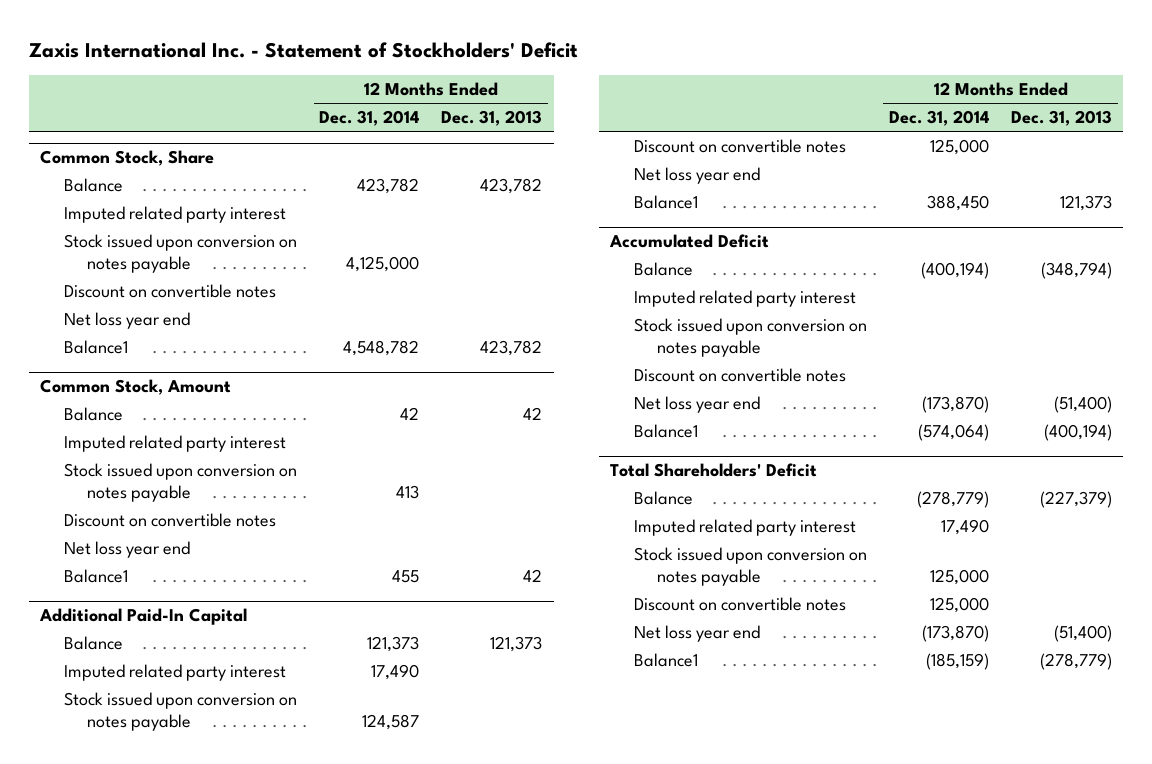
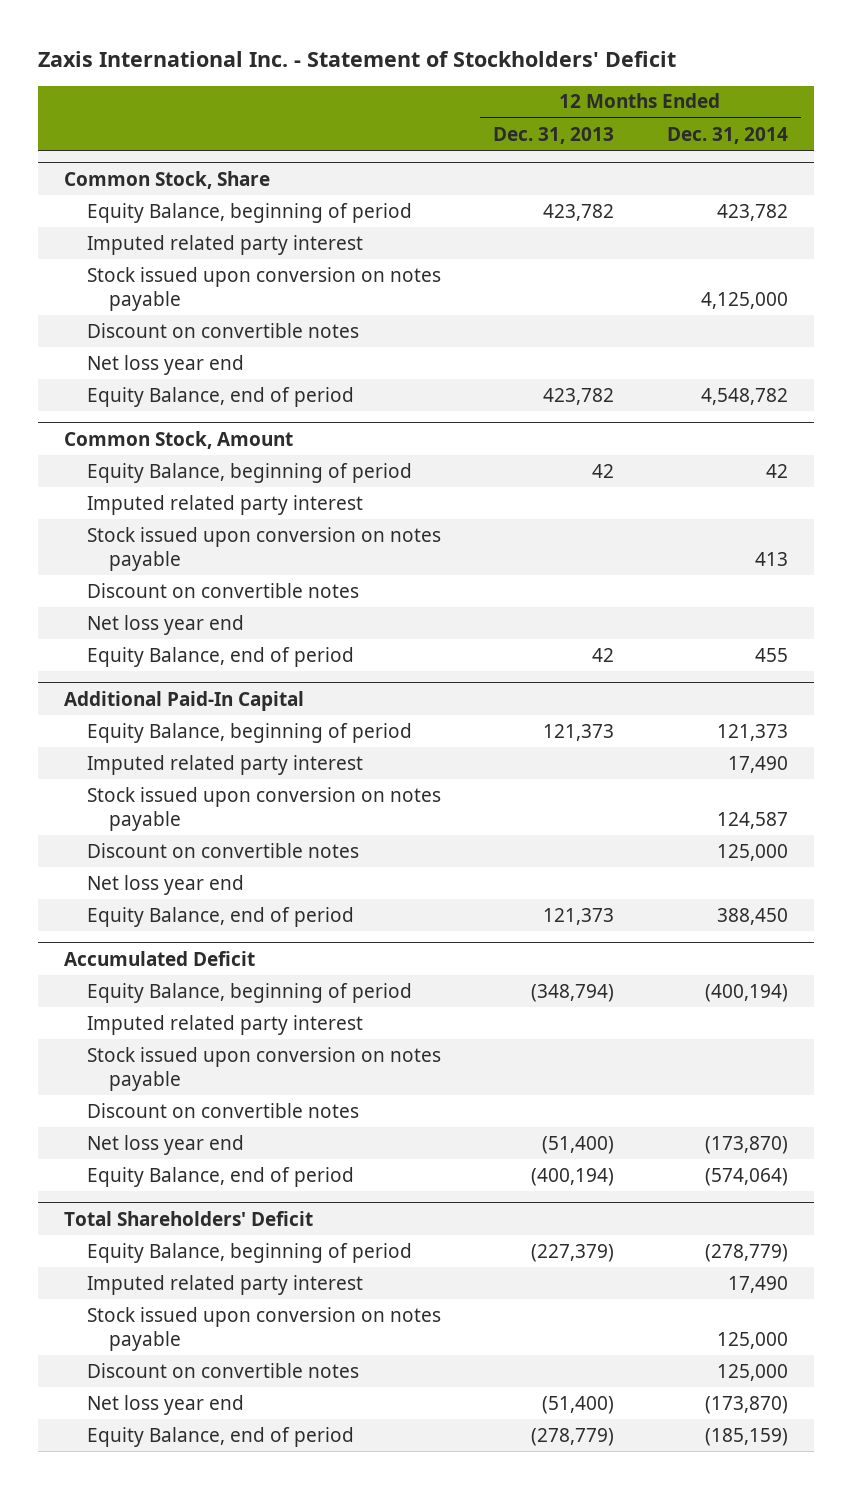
[63,177,123,192] Balance -> [86,202,412,223] Equity Balance, beginning of period
[63,339,128,354] Balance1 -> [86,386,354,407] Equity Balance, end of period
[63,406,123,421] Balance -> [86,462,412,483] Equity Balance, beginning of period
[63,568,128,583] Balance1 -> [86,646,354,667] Equity Balance, end of period
[63,635,123,650] Balance -> [86,722,412,743] Equity Balance, beginning of period
[633,194,698,209] Balance1 -> [86,906,354,927] Equity Balance, end of period
[633,261,693,276] Balance -> [86,982,412,1003] Equity Balance, beginning of period
[633,423,698,438] Balance1 -> [86,1166,354,1187] Equity Balance, end of period
[633,490,693,505] Balance -> [86,1242,412,1263] Equity Balance, beginning of period
[633,652,698,667] Balance1 -> [86,1426,354,1447] Equity Balance, end of period

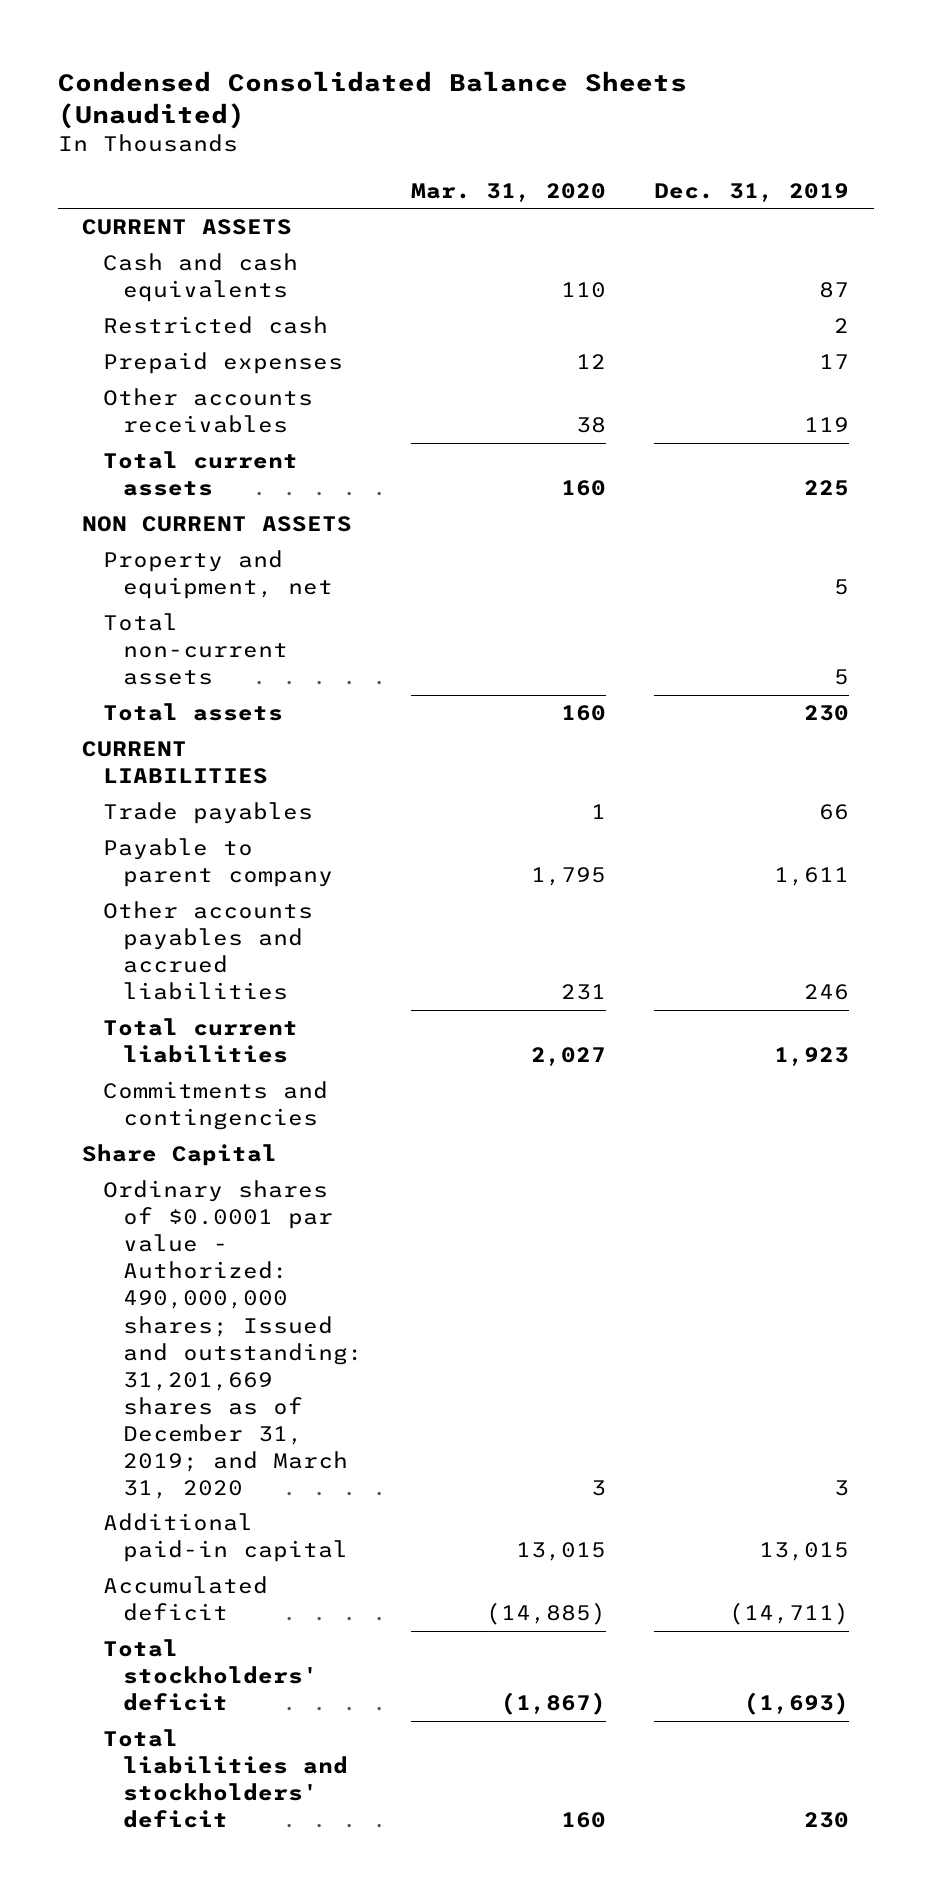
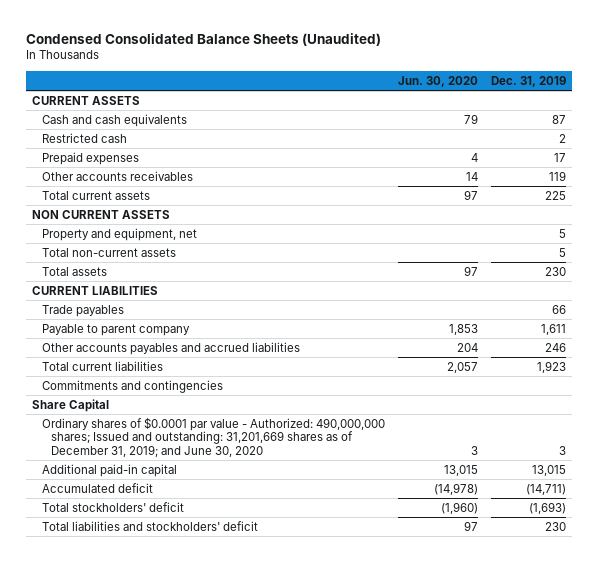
[411,182,607,202] Mar. 31, 2020 -> none
none -> [397,75,478,87] Jun. 30, 2020
[102,1180,364,1500] Ordinary shares of $0.0001 par value - Authorized: 490,000,000 shares; Issued and outstanding: 31,201,669 shares as of December 31, 2019; and March 31, 2020 -> [41,416,385,458] Ordinary shares of $0.0001 par value - Authorized: 490,000,000 shares; Issued and outstanding: 31,201,669 shares as of December 31, 2019; and June 30, 2020

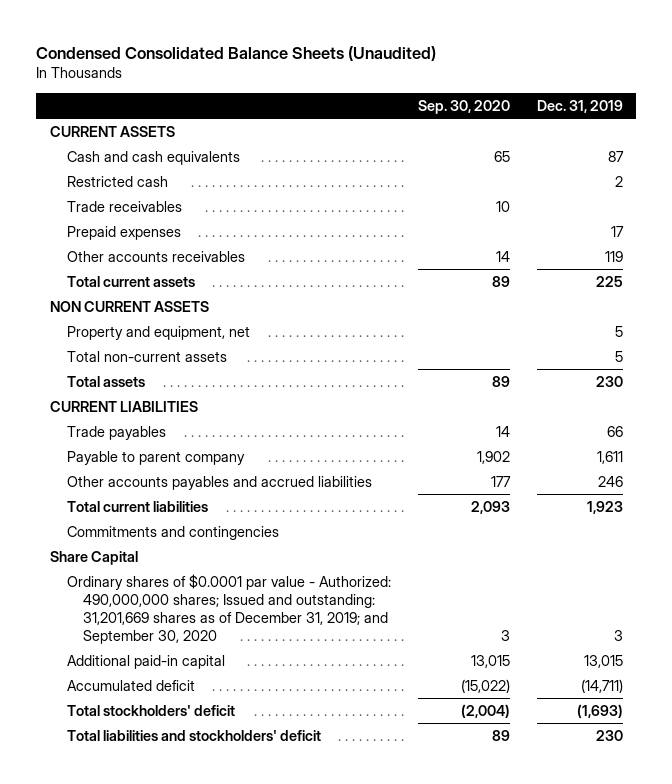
[397,75,478,87] Jun. 30, 2020 -> none
none -> [417,99,510,114] Sep. 30, 2020
none -> [66,201,182,213] Trade receivables
[41,416,385,458] Ordinary shares of $0.0001 par value - Authorized: 490,000,000 shares; Issued and outstanding: 31,201,669 shares as of December 31, 2019; and June 30, 2020 -> [66,574,391,644] Ordinary shares of $0.0001 par value - Authorized: 490,000,000 shares; Issued and outstanding: 31,201,669 shares as of December 31, 2019; and September 30, 2020

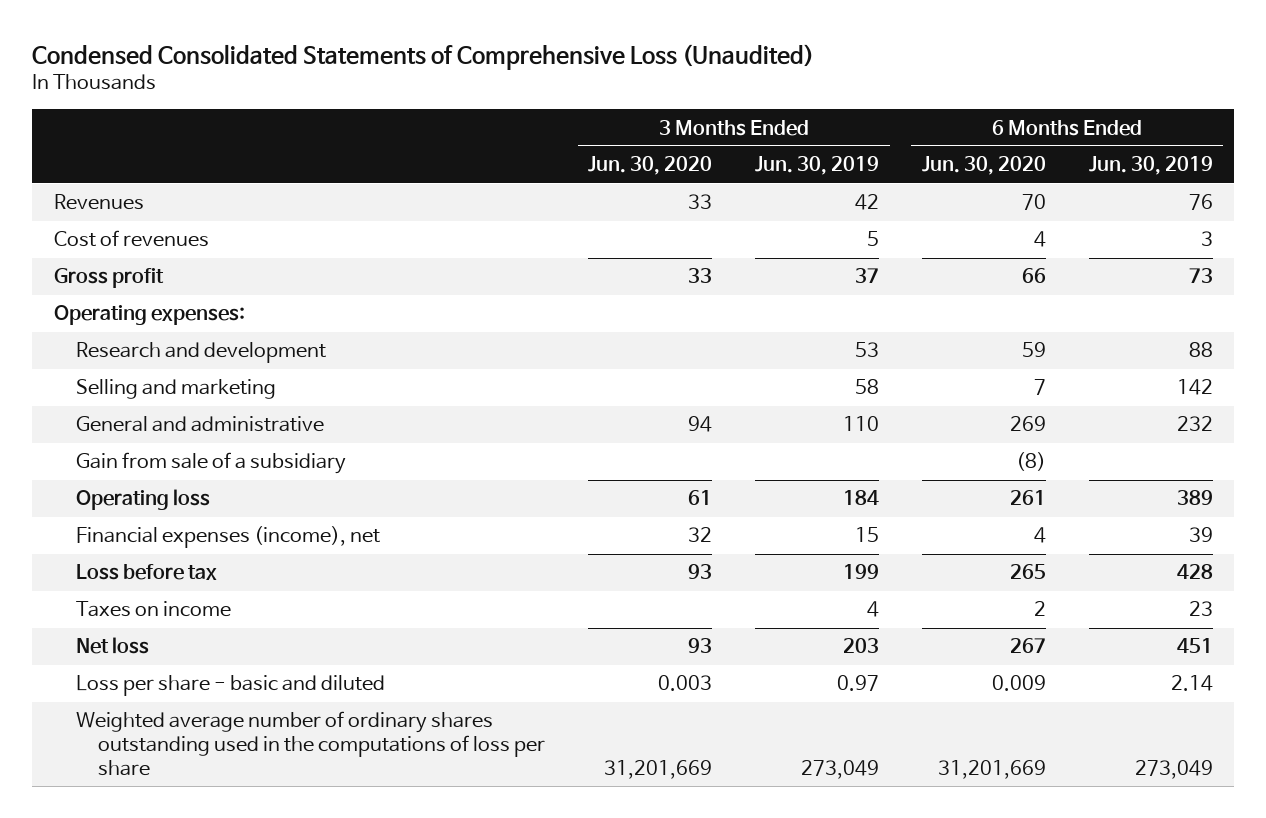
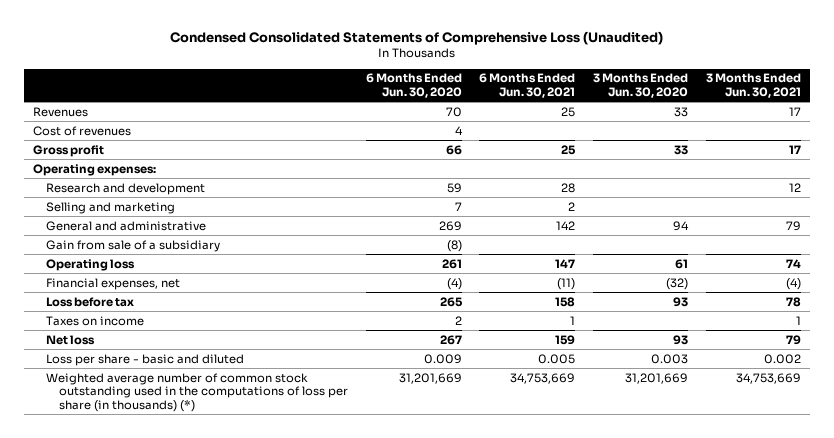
[755,156,880,176] Jun. 30, 2019 -> none
[1088,156,1213,176] Jun. 30, 2019 -> none
none -> [479,73,576,98] 6 Months Ended Jun. 30, 2021
none -> [705,73,801,98] 3 Months Ended Jun. 30, 2021
[76,526,381,549] Financial expenses (income), net -> [46,277,181,290] Financial expenses, net
[688,527,713,543] 32 -> [666,277,689,290] (32)
[1033,527,1046,544] 4 -> [446,277,462,290] (4)
[76,711,546,776] Weighted average number of ordinary shares outstanding used in the computations of loss per share -> [46,372,348,412] Weighted average number of common stock outstanding used in the computations of loss per share (in thousands) (*)

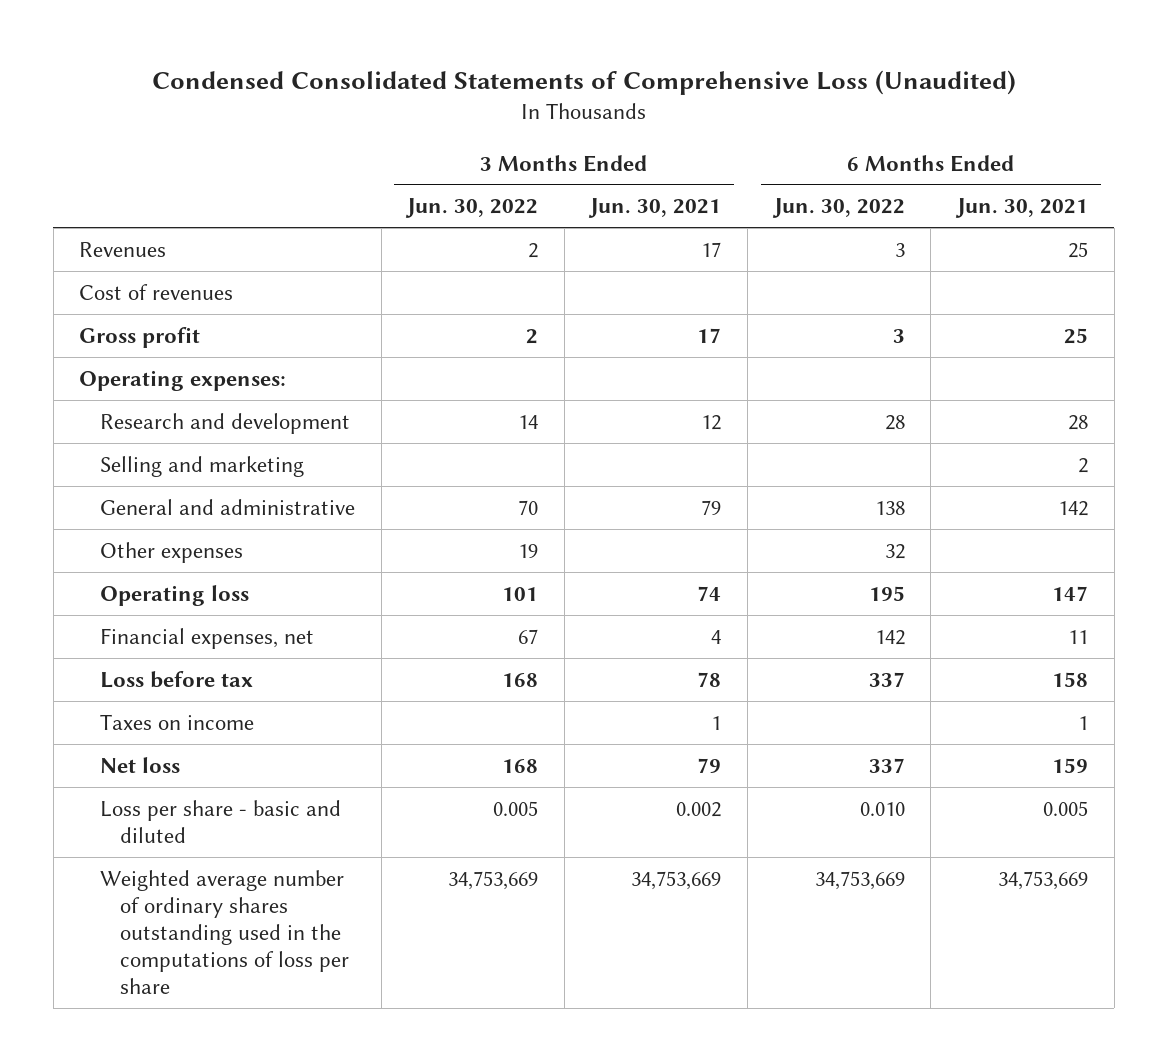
[365,73,462,98] 6 Months Ended Jun. 30, 2020 -> none
[593,73,689,98] 3 Months Ended Jun. 30, 2020 -> none
none -> [405,198,539,219] Jun. 30, 2022
none -> [771,198,905,219] Jun. 30, 2022
[46,239,221,252] Gain from sale of a subsidiary -> none
none -> [99,541,243,563] Other expenses
[557,277,576,290] (11) -> [1067,629,1088,644] 11
[785,277,801,290] (4) -> [711,629,722,644] 4
[46,372,348,412] Weighted average number of common stock outstanding used in the computations of loss per share (in thousands) (*) -> [99,869,350,995] Weighted average number of ordinary shares outstanding used in the computations of loss per share

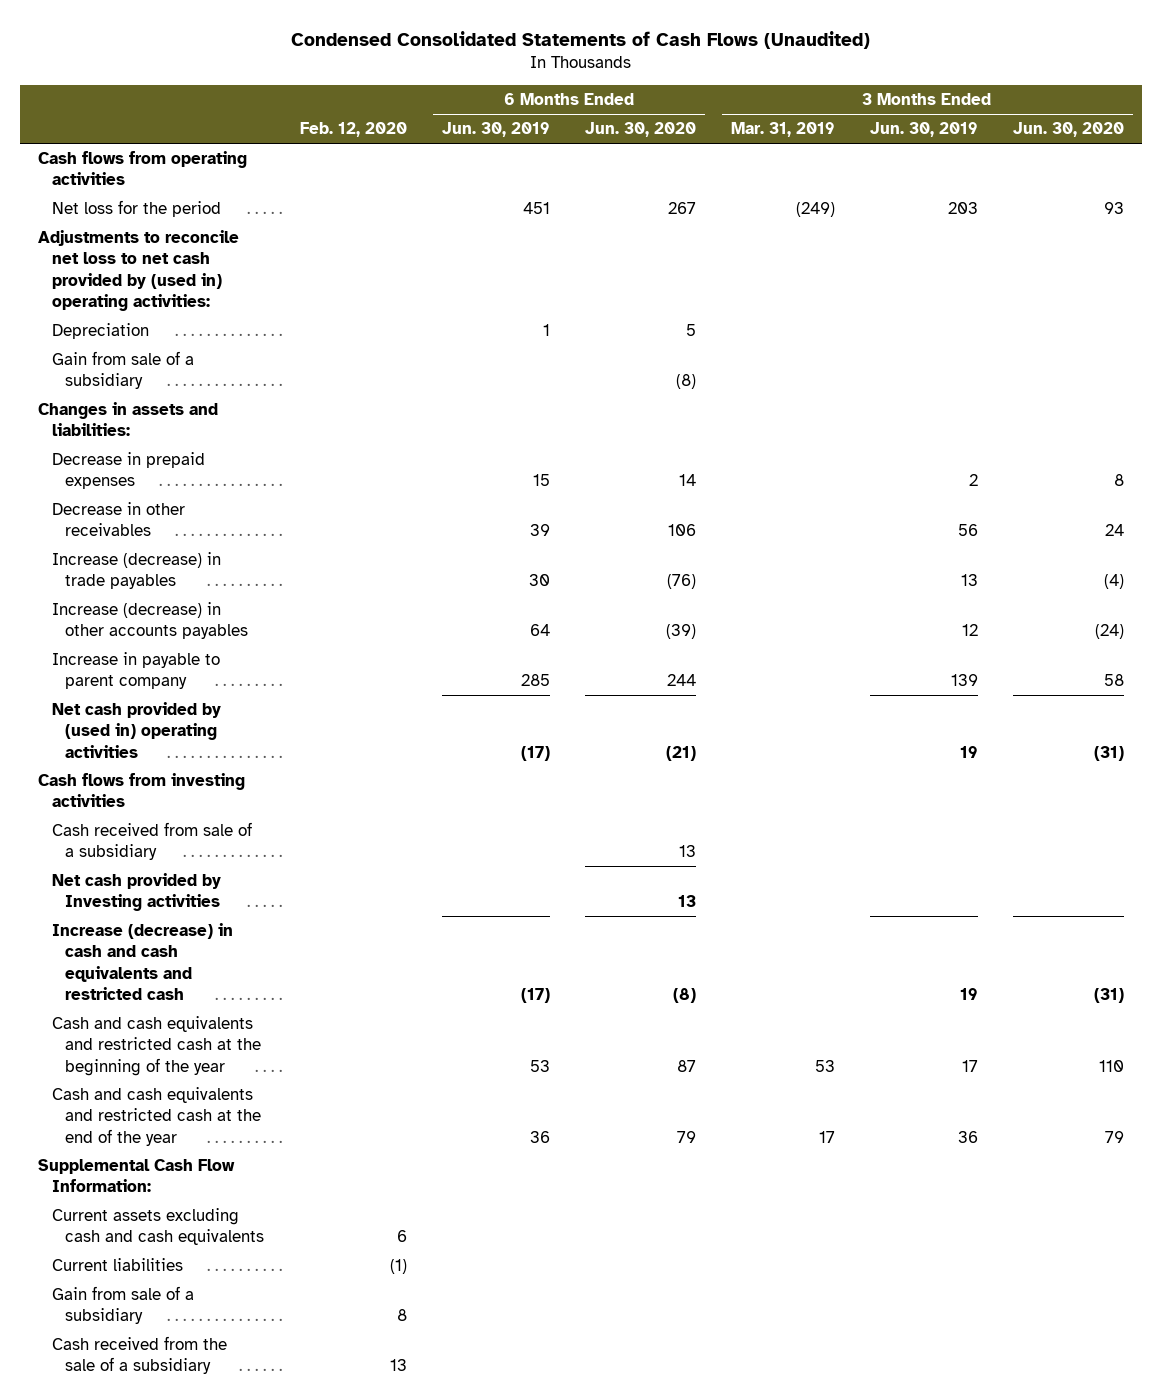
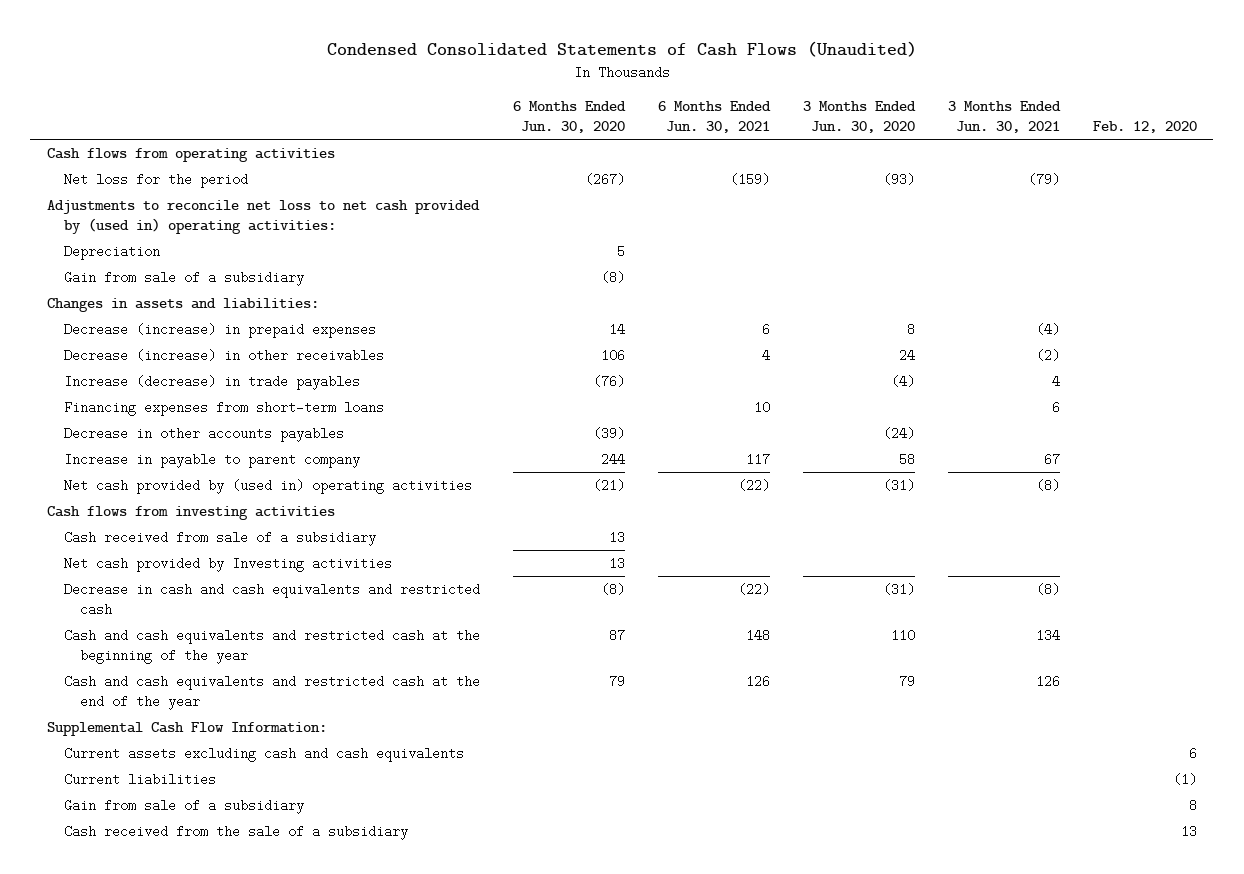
[441,122,550,138] Jun. 30, 2019 -> none
[730,122,835,138] Mar. 31, 2019 -> none
[869,122,978,138] Jun. 30, 2019 -> none
none -> [657,101,771,133] 6 Months Ended Jun. 30, 2021
none -> [947,101,1061,133] 3 Months Ended Jun. 30, 2021
[667,202,696,215] 267 -> [584,172,625,186] (267)
[1104,202,1125,215] 93 -> [882,172,915,186] (93)
[51,452,205,490] Decrease in prepaid expenses -> [63,322,376,338] Decrease (increase) in prepaid expenses
[51,502,185,537] Decrease in other receivables -> [63,348,384,362] Decrease (increase) in other receivables
none -> [63,400,384,416] Financing expenses from short-term loans
[51,602,249,640] Increase (decrease) in other accounts payables -> [63,426,344,442] Decrease in other accounts payables
[51,923,233,1000] Increase (decrease) in cash and cash equivalents and restricted cash -> [63,582,480,616] Decrease in cash and cash equivalents and restricted cash

